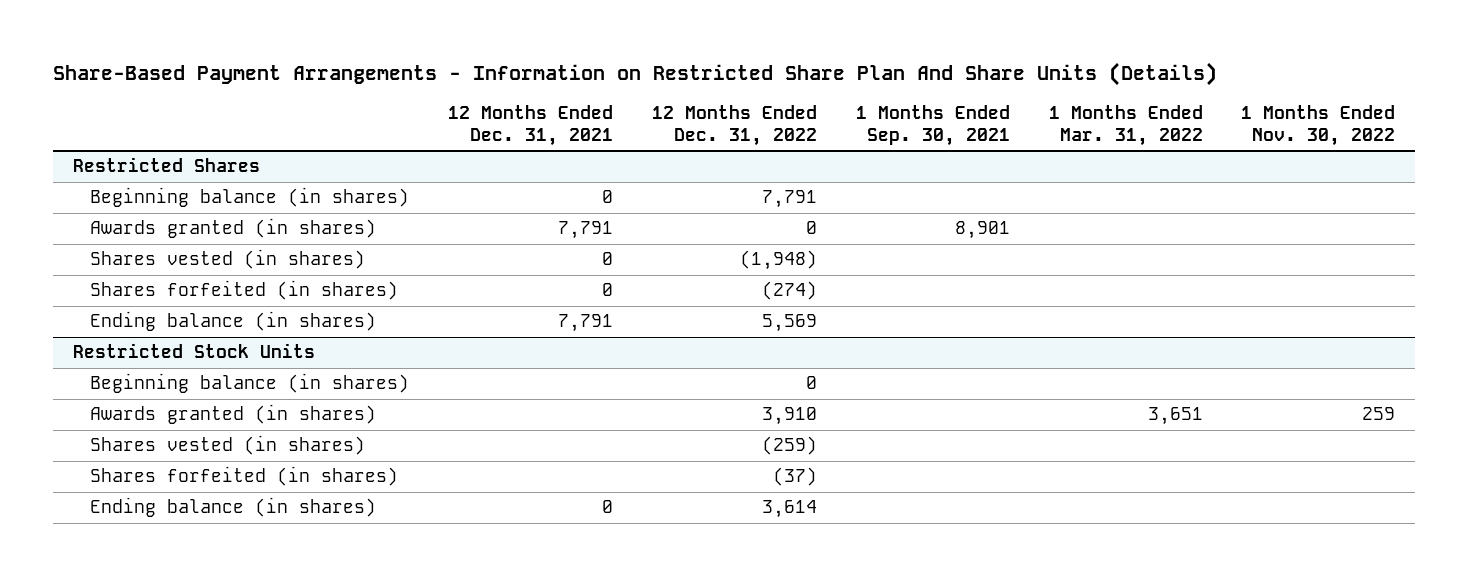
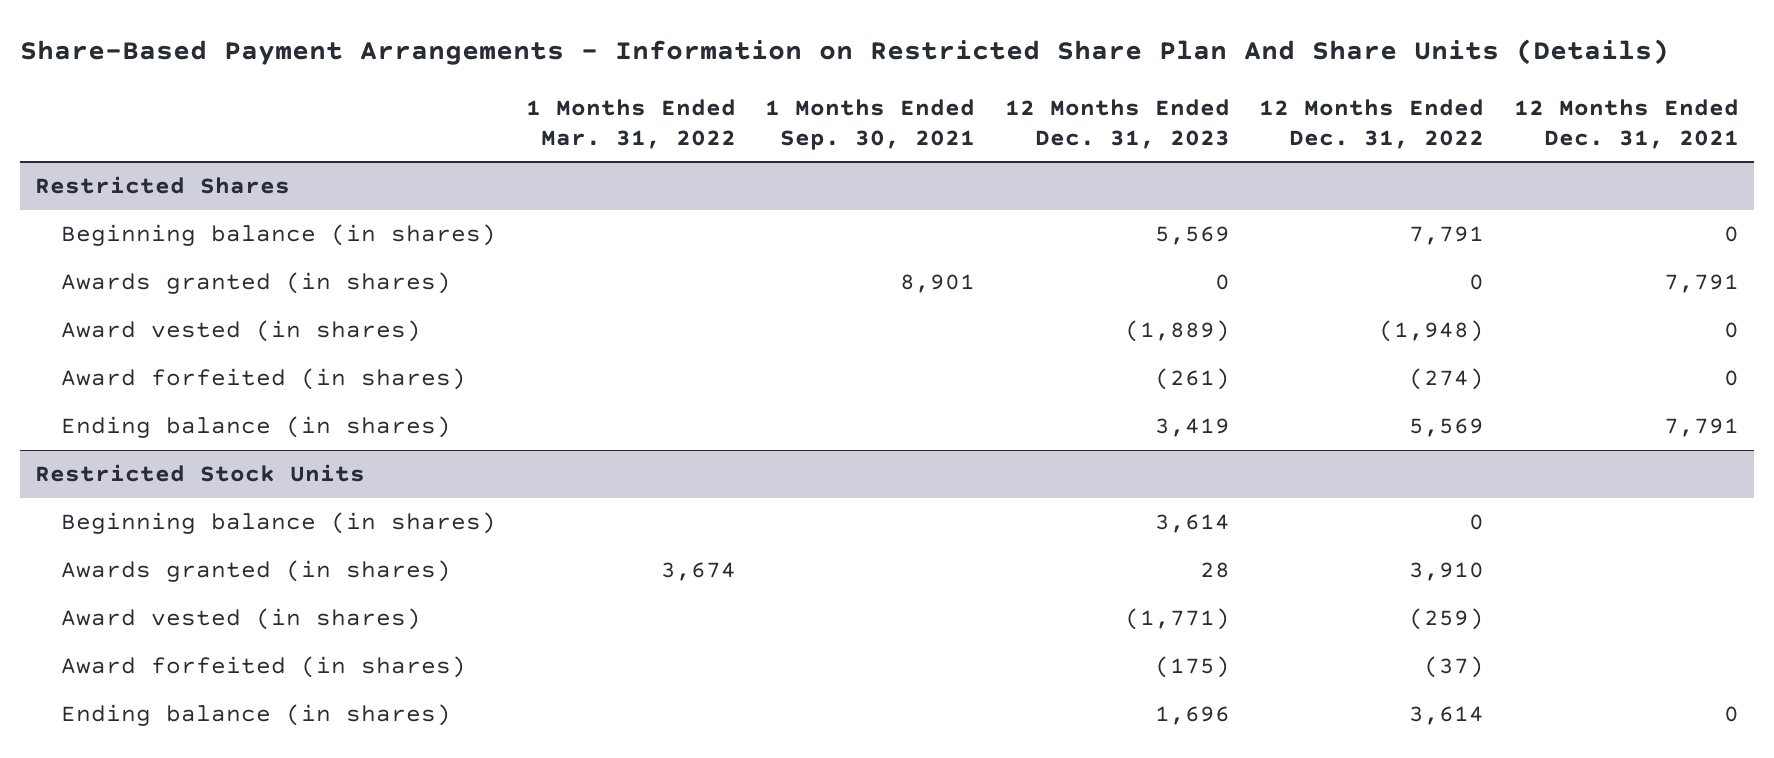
[1241,104,1396,146] 1 Months Ended Nov. 30, 2022 -> none
none -> [1004,98,1230,149] 12 Months Ended Dec. 31, 2023
[89,249,365,270] Shares vested (in shares) -> [61,320,422,343] Award vested (in shares)
[89,280,398,301] Shares forfeited (in shares) -> [61,368,467,391] Award forfeited (in shares)
[1147,407,1203,426] 3,651 -> [660,562,736,582] 3,674
[89,435,365,456] Shares vested (in shares) -> [61,608,422,631] Award vested (in shares)
[89,466,398,487] Shares forfeited (in shares) -> [61,656,467,679] Award forfeited (in shares)

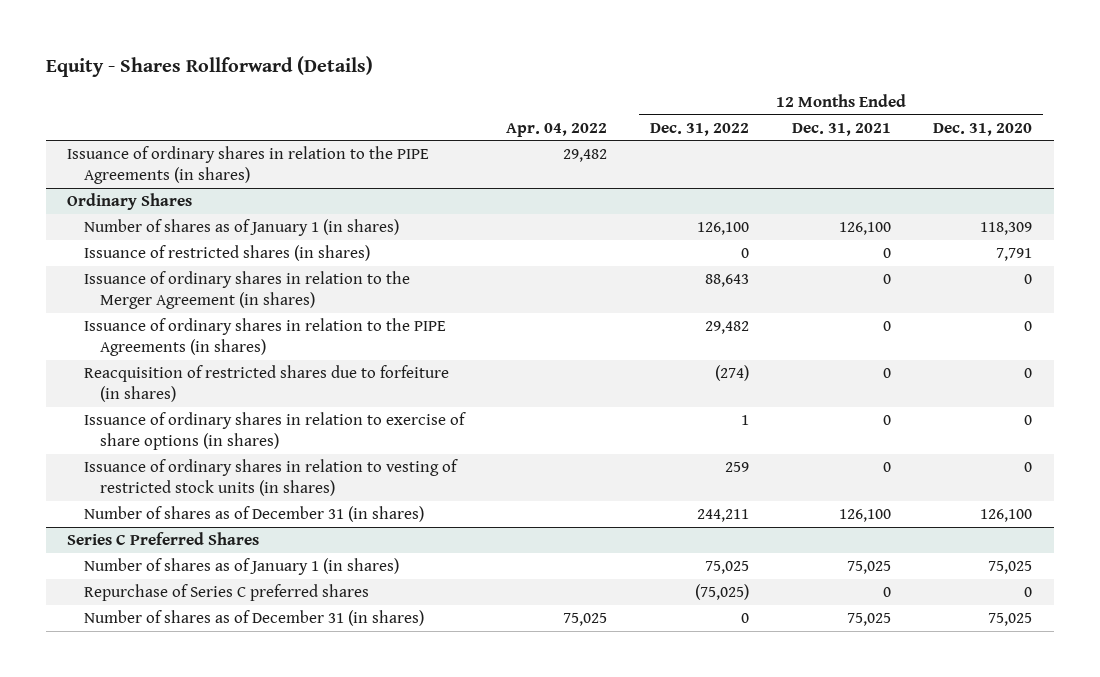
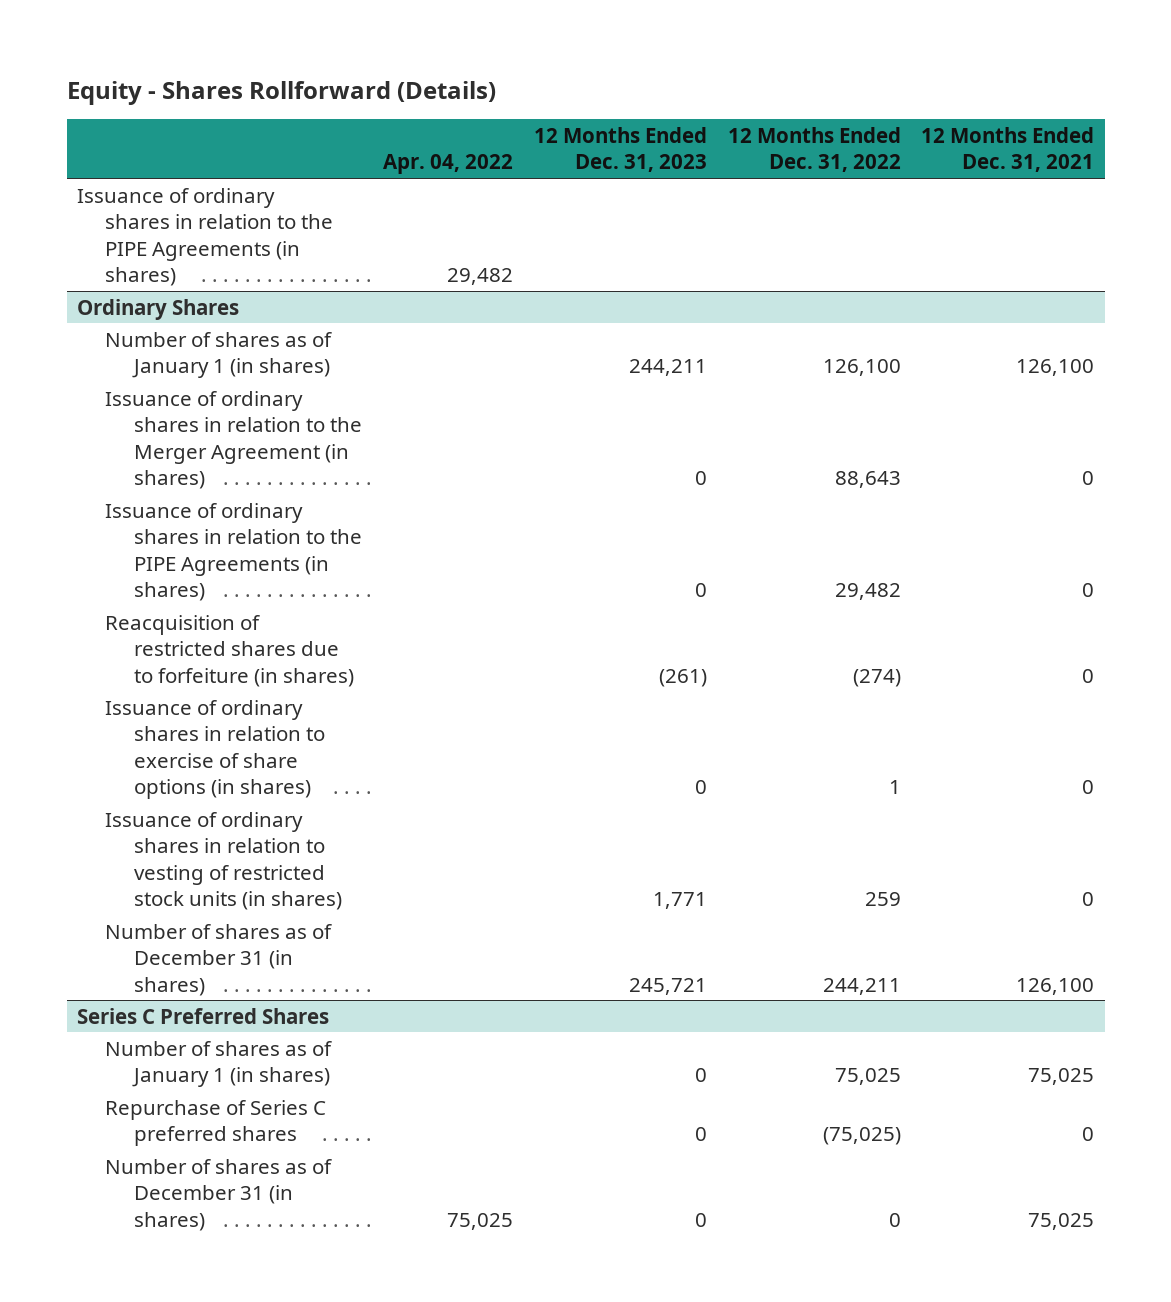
[933,122,1033,136] Dec. 31, 2020 -> none
none -> [533,126,707,173] 12 Months Ended Dec. 31, 2023
[83,245,370,262] Issuance of restricted shares (in shares) -> none

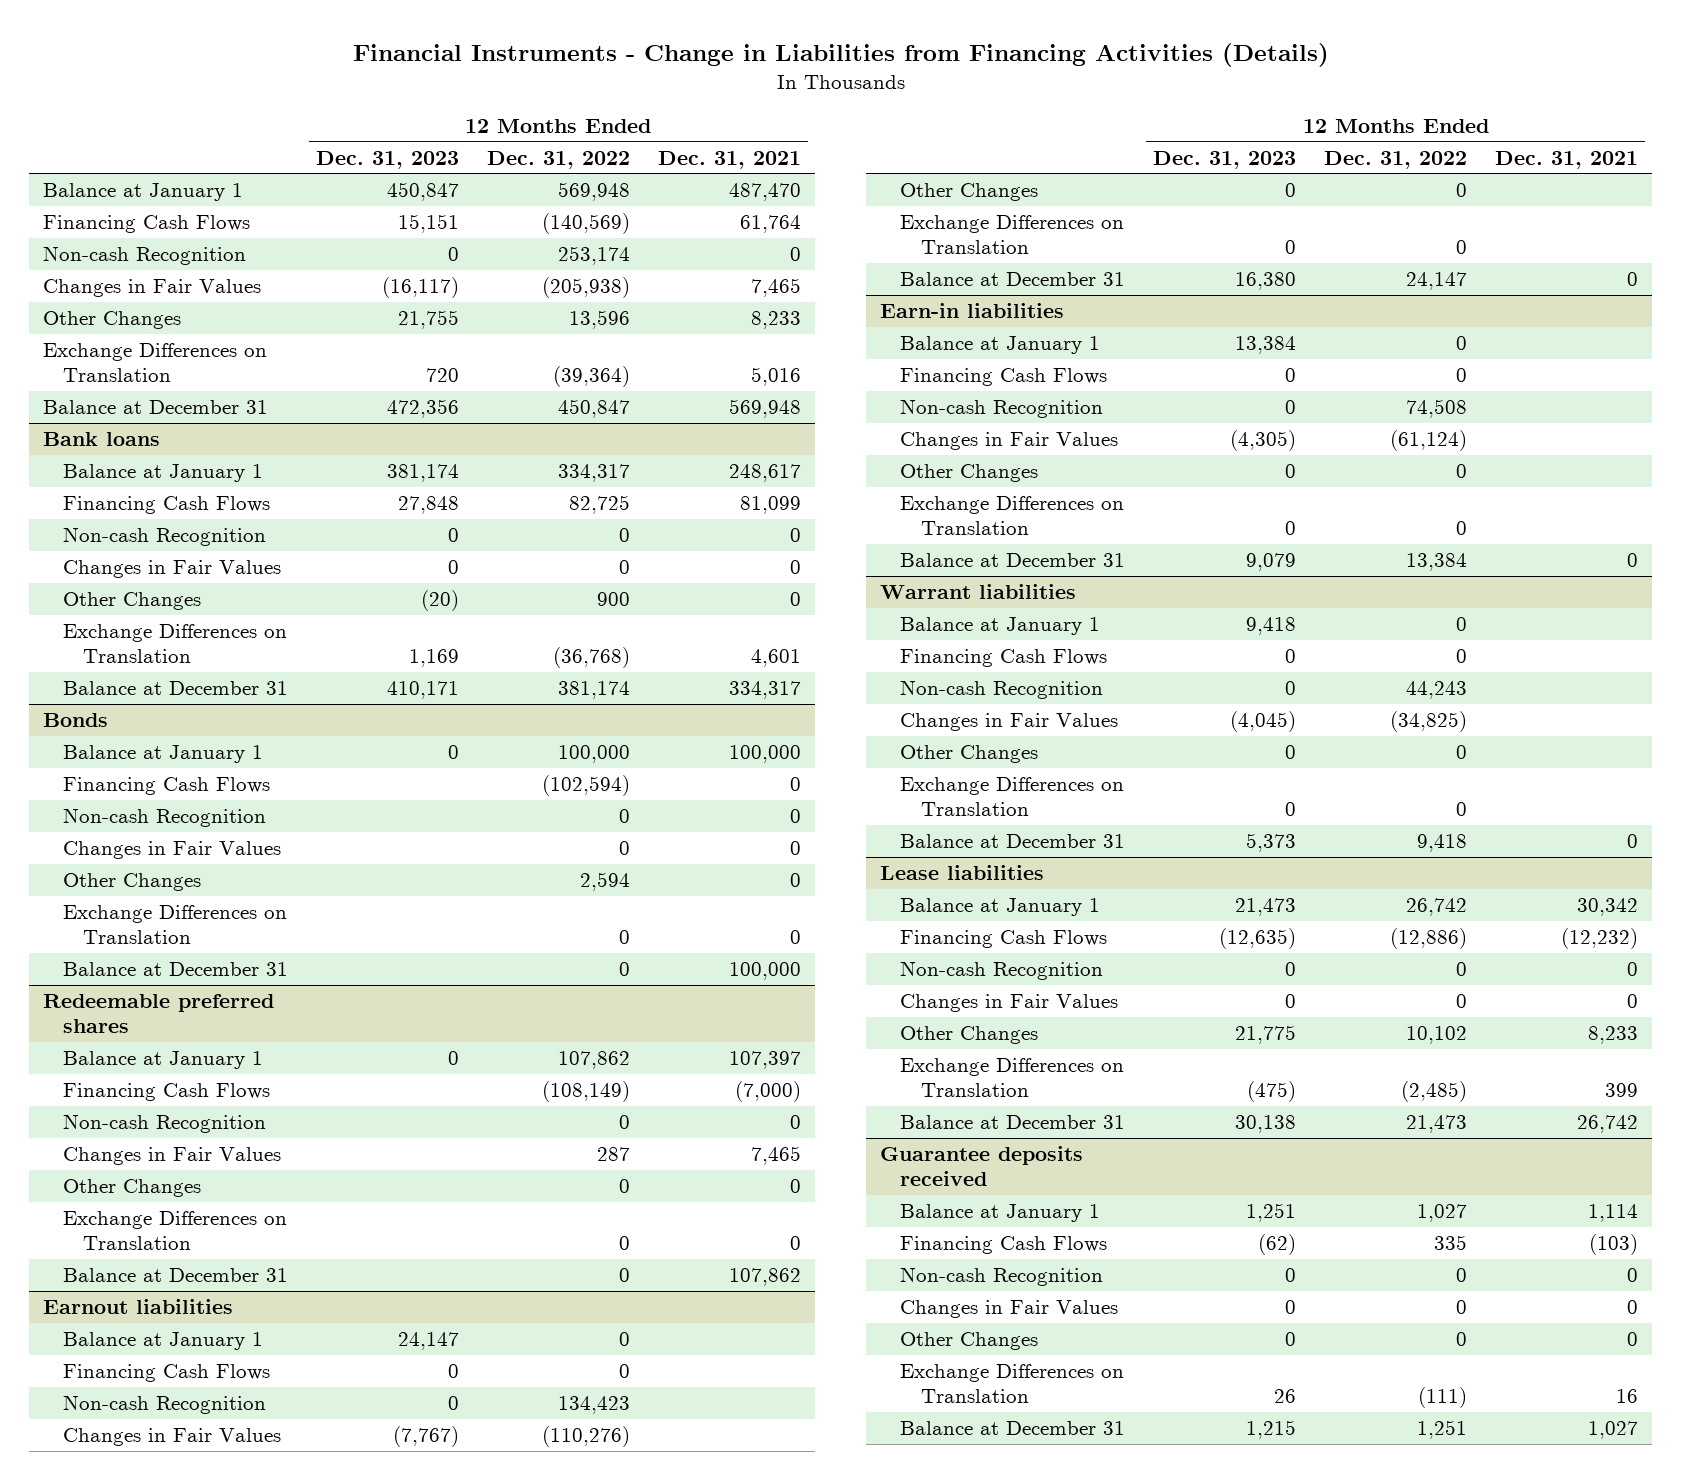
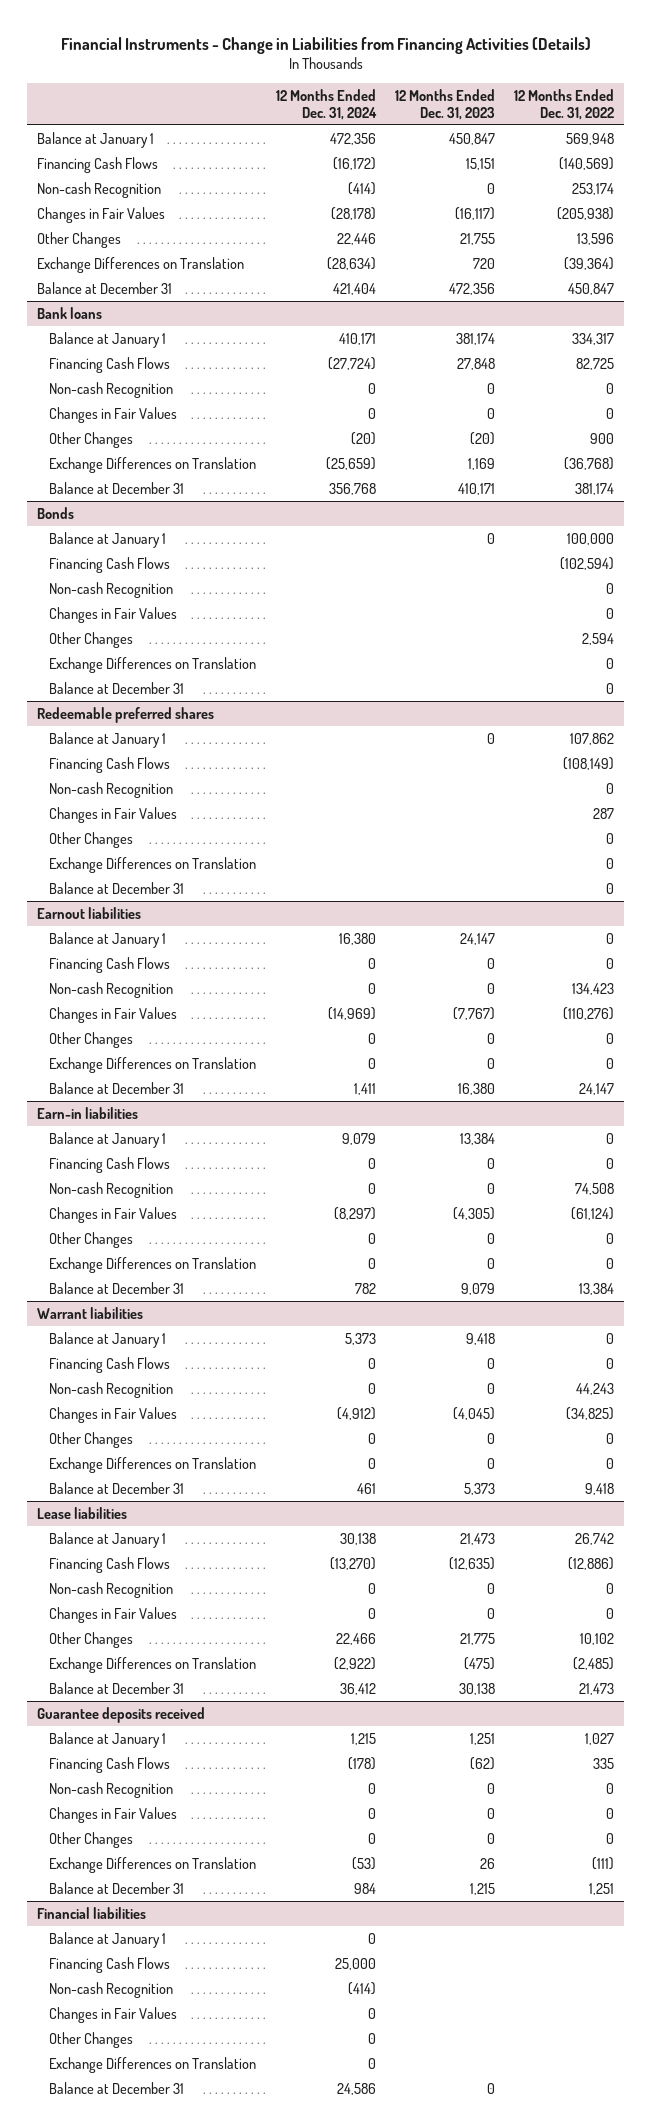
[657,150,801,169] Dec. 31, 2021 -> none
none -> [275,88,377,120] 12 Months Ended Dec. 31, 2024
none -> [37,1906,147,1919] Financial liabilities
none -> [49,1931,167,1948] Balance at January 1
none -> [49,1956,171,1973] Financing Cash Flows
none -> [49,1981,174,1998] Non-cash Recognition
none -> [49,2006,178,2023] Changes in Fair Values
none -> [49,2031,134,2048] Other Changes
none -> [49,2056,257,2073] Exchange Differences on Translation
none -> [49,2081,185,2094] Balance at December 31

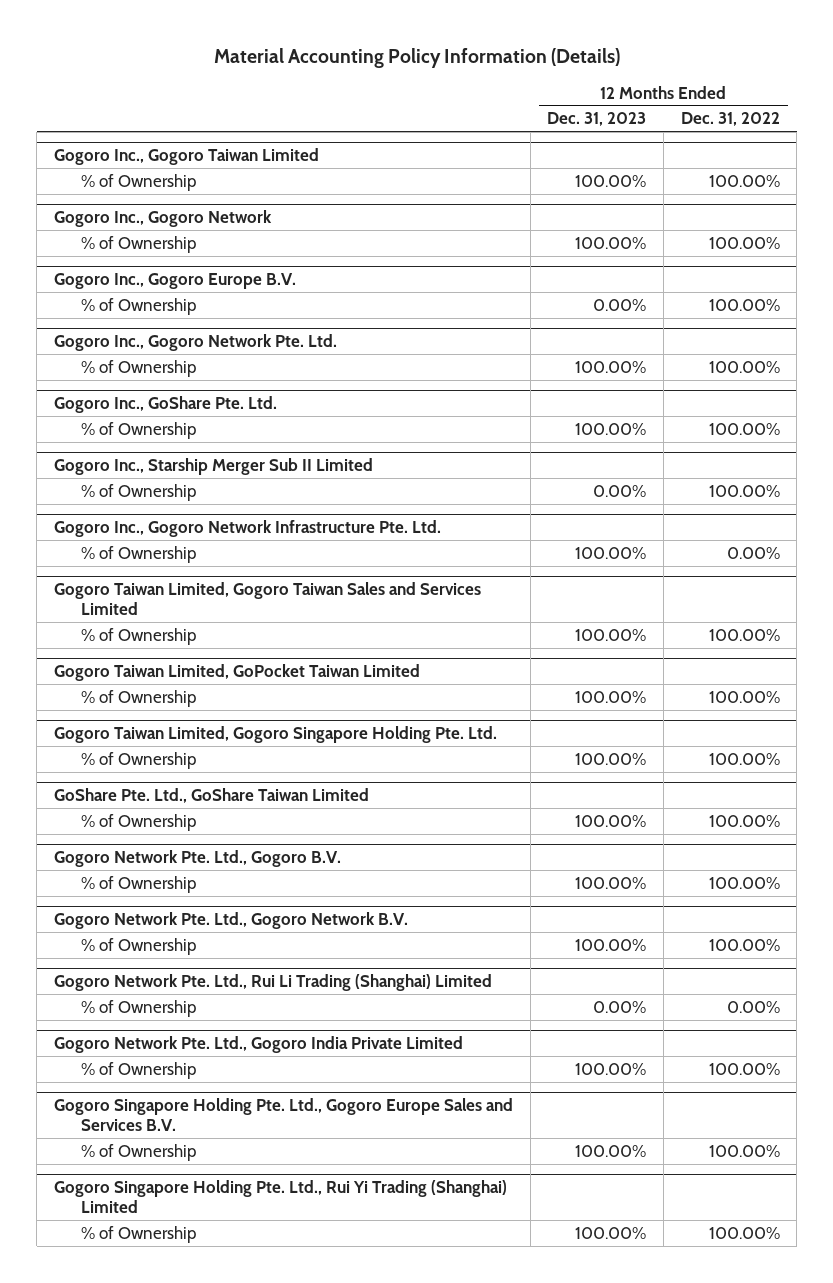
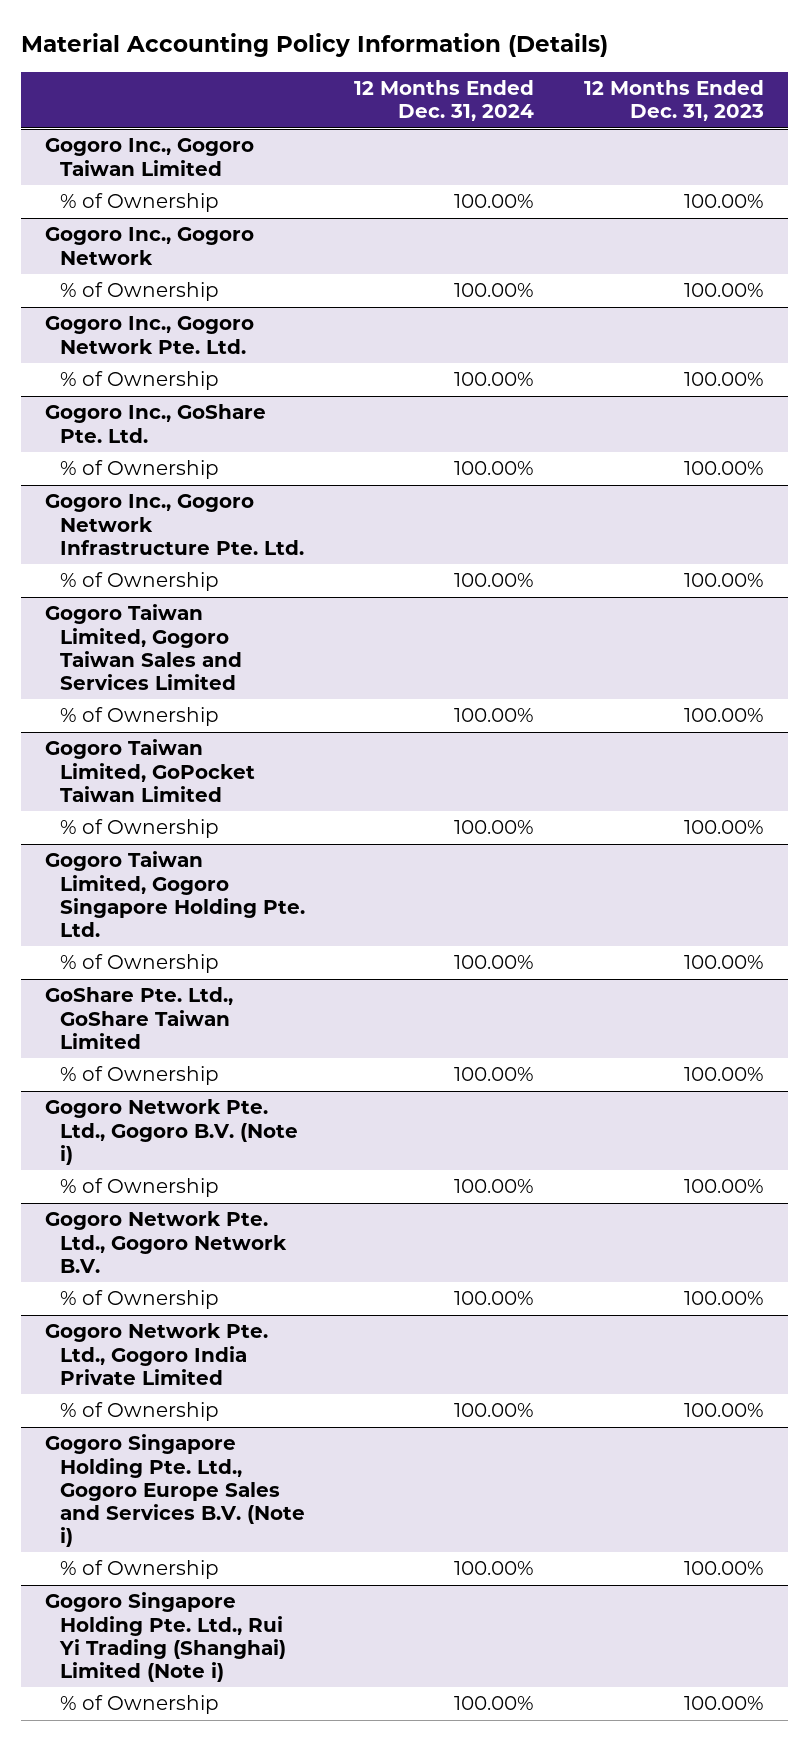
[680,112,780,127] Dec. 31, 2022 -> none
none -> [354,79,535,122] 12 Months Ended Dec. 31, 2024
[53,272,296,289] Gogoro Inc., Gogoro Europe B.V. -> none
[80,297,196,315] % of Ownership -> none
[53,457,373,475] Gogoro Inc., Starship Merger Sub II Limited -> none
[80,483,196,501] % of Ownership -> none
[53,849,341,867] Gogoro Network Pte. Ltd., Gogoro B.V. -> [45,1099,299,1165] Gogoro Network Pte. Ltd., Gogoro B.V. (Note i)
[53,973,492,991] Gogoro Network Pte. Ltd., Rui Li Trading (Shanghai) Limited -> none
[80,999,196,1017] % of Ownership -> none
[53,1097,513,1131] Gogoro Singapore Holding Pte. Ltd., Gogoro Europe Sales and Services B.V. -> [45,1434,306,1547] Gogoro Singapore Holding Pte. Ltd., Gogoro Europe Sales and Services B.V. (Note i)
[53,1179,507,1213] Gogoro Singapore Holding Pte. Ltd., Rui Yi Trading (Shanghai) Limited -> [45,1592,287,1682] Gogoro Singapore Holding Pte. Ltd., Rui Yi Trading (Shanghai) Limited (Note i)

